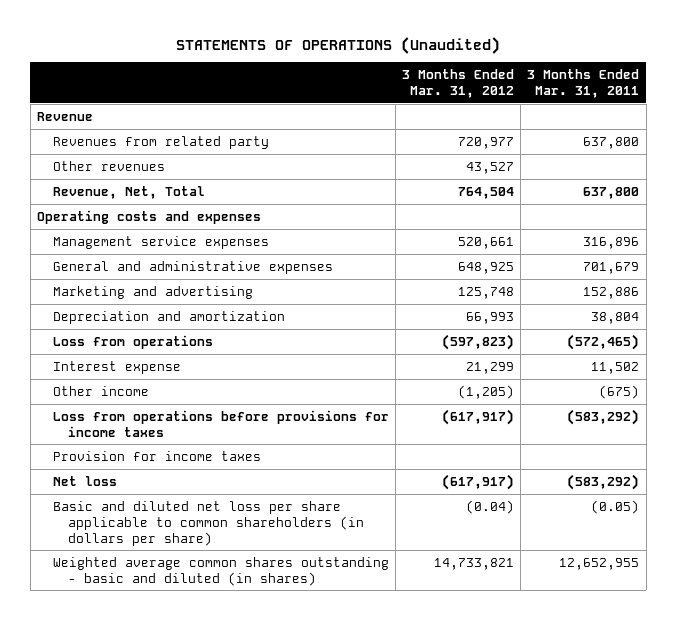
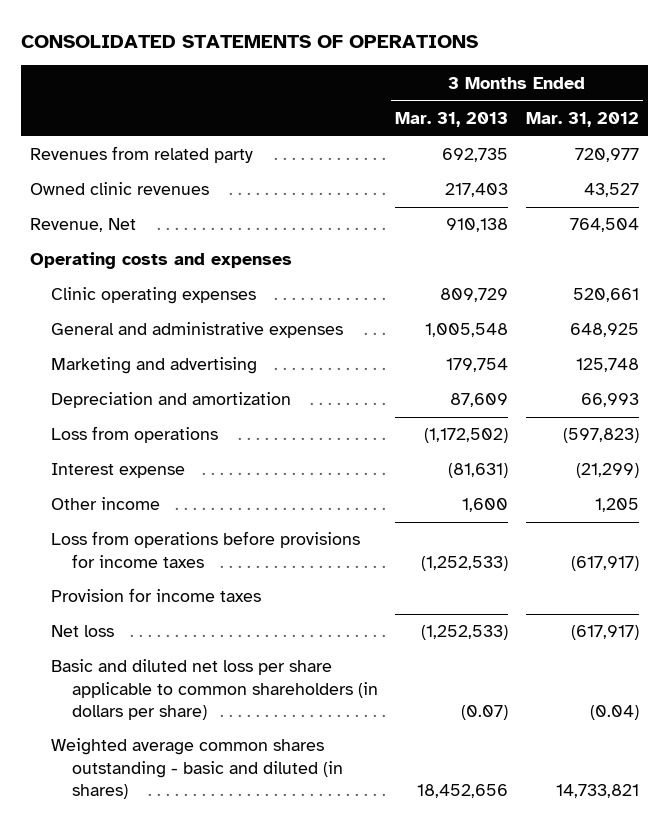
[176,36,501,54] STATEMENTS OF OPERATIONS (Unaudited) -> [21,35,479,49] CONSOLIDATED STATEMENTS OF OPERATIONS
[527,68,640,98] 3 Months Ended Mar. 31, 2011 -> none
none -> [395,112,509,128] Mar. 31, 2013
[36,111,93,121] Revenue -> none
[52,160,165,171] Other revenues -> [29,182,209,196] Owned clinic revenues
[52,185,205,199] Revenue, Net, Total -> [29,218,136,233] Revenue, Net
[52,235,269,249] Management service expenses -> [50,287,256,305] Clinic operating expenses
[466,361,515,374] 21,299 -> [575,463,639,479] (21,299)
[458,384,515,399] (1,205) -> [594,498,639,513] 1,205

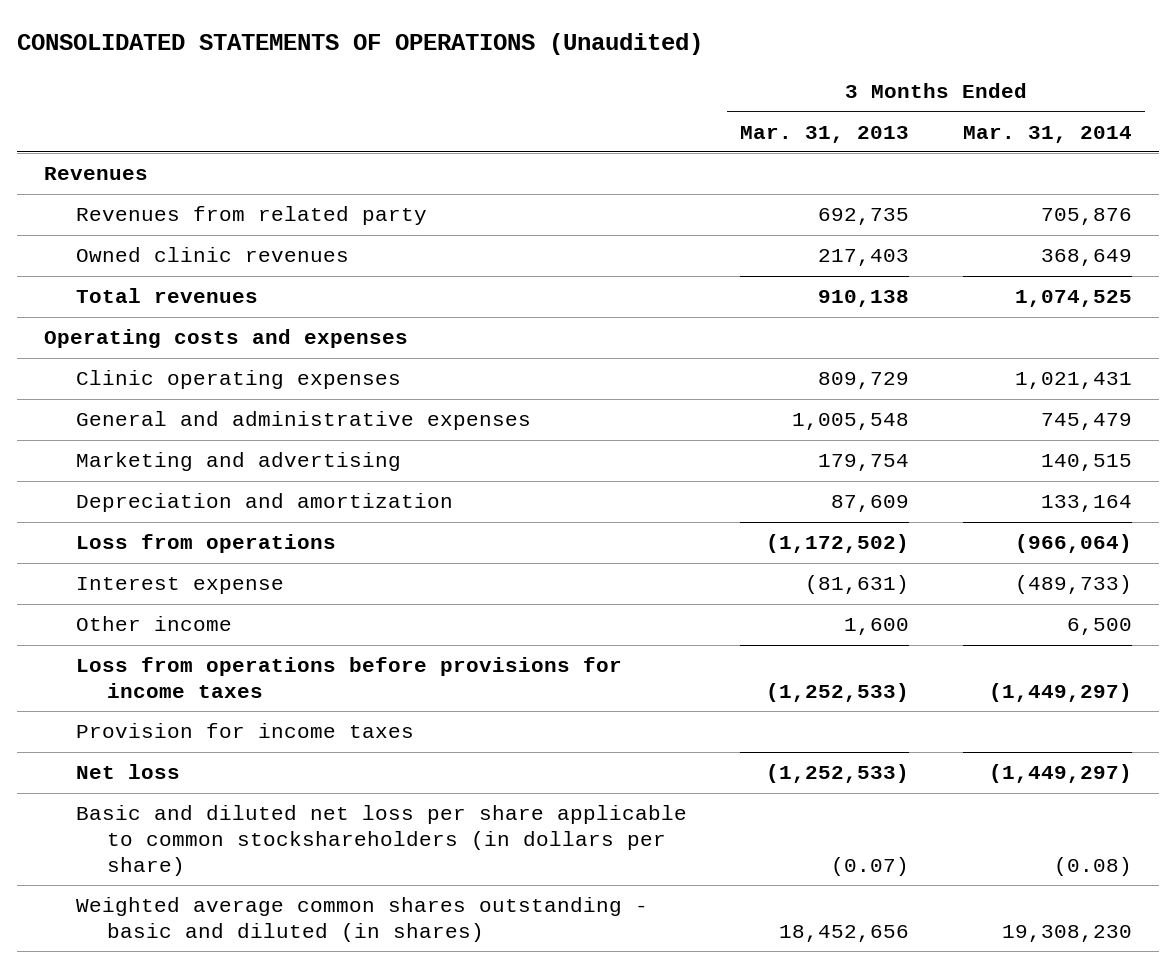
[21,35,479,49] CONSOLIDATED STATEMENTS OF OPERATIONS -> [17,32,704,55] CONSOLIDATED STATEMENTS OF OPERATIONS (Unaudited)
[525,112,639,128] Mar. 31, 2012 -> none
none -> [962,125,1132,143] Mar. 31, 2014
none -> [43,167,148,181] Revenues
[29,218,136,233] Revenue, Net -> [75,288,258,304] Total revenues
[50,659,378,720] Basic and diluted net loss per share applicable to common shareholders (in dollars per share) -> [75,805,687,876] Basic and diluted net loss per share applicable to common stockshareholders (in dollars per share)

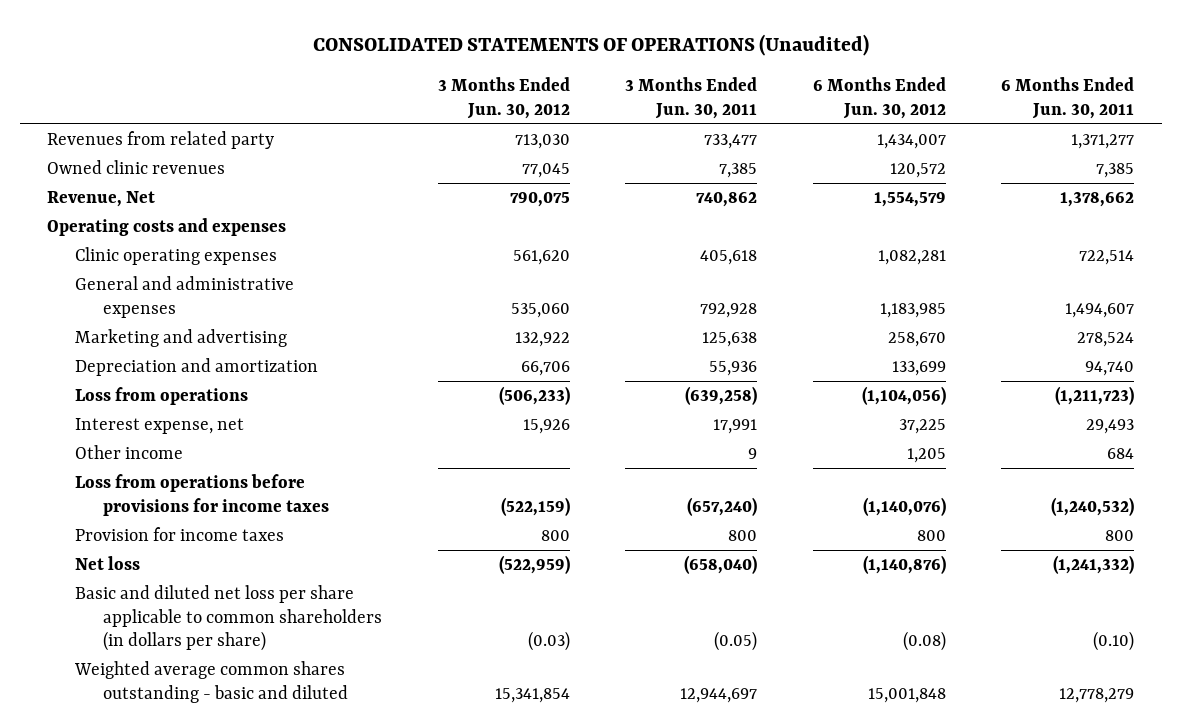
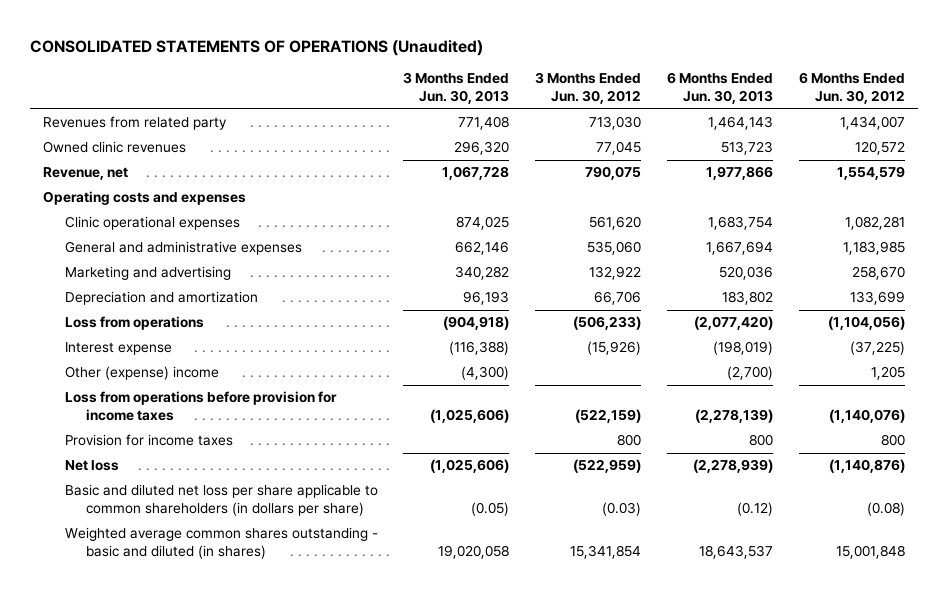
[625,77,758,119] 3 Months Ended Jun. 30, 2011 -> none
[1001,77,1135,119] 6 Months Ended Jun. 30, 2011 -> none
none -> [403,72,510,105] 3 Months Ended Jun. 30, 2013
none -> [666,72,773,105] 6 Months Ended Jun. 30, 2013
[47,191,156,208] Revenue, Net -> [43,167,129,181] Revenue, net
[75,247,278,266] Clinic operating expenses -> [64,216,240,231] Clinic operational expenses
[75,418,245,435] Interest expense, net -> [64,342,172,356] Interest expense
[522,419,570,435] 15,926 -> [587,341,642,356] (15,926)
[898,419,946,435] 37,225 -> [849,341,905,356] (37,225)
[75,445,184,460] Other income -> [64,366,219,381] Other (expense) income
[75,474,330,516] Loss from operations before provisions for income taxes -> [64,391,337,422] Loss from operations before provision for income taxes
[74,661,349,703] Weighted average common shares outstanding - basic and diluted -> [64,527,378,560] Weighted average common shares outstanding - basic and diluted (in shares)

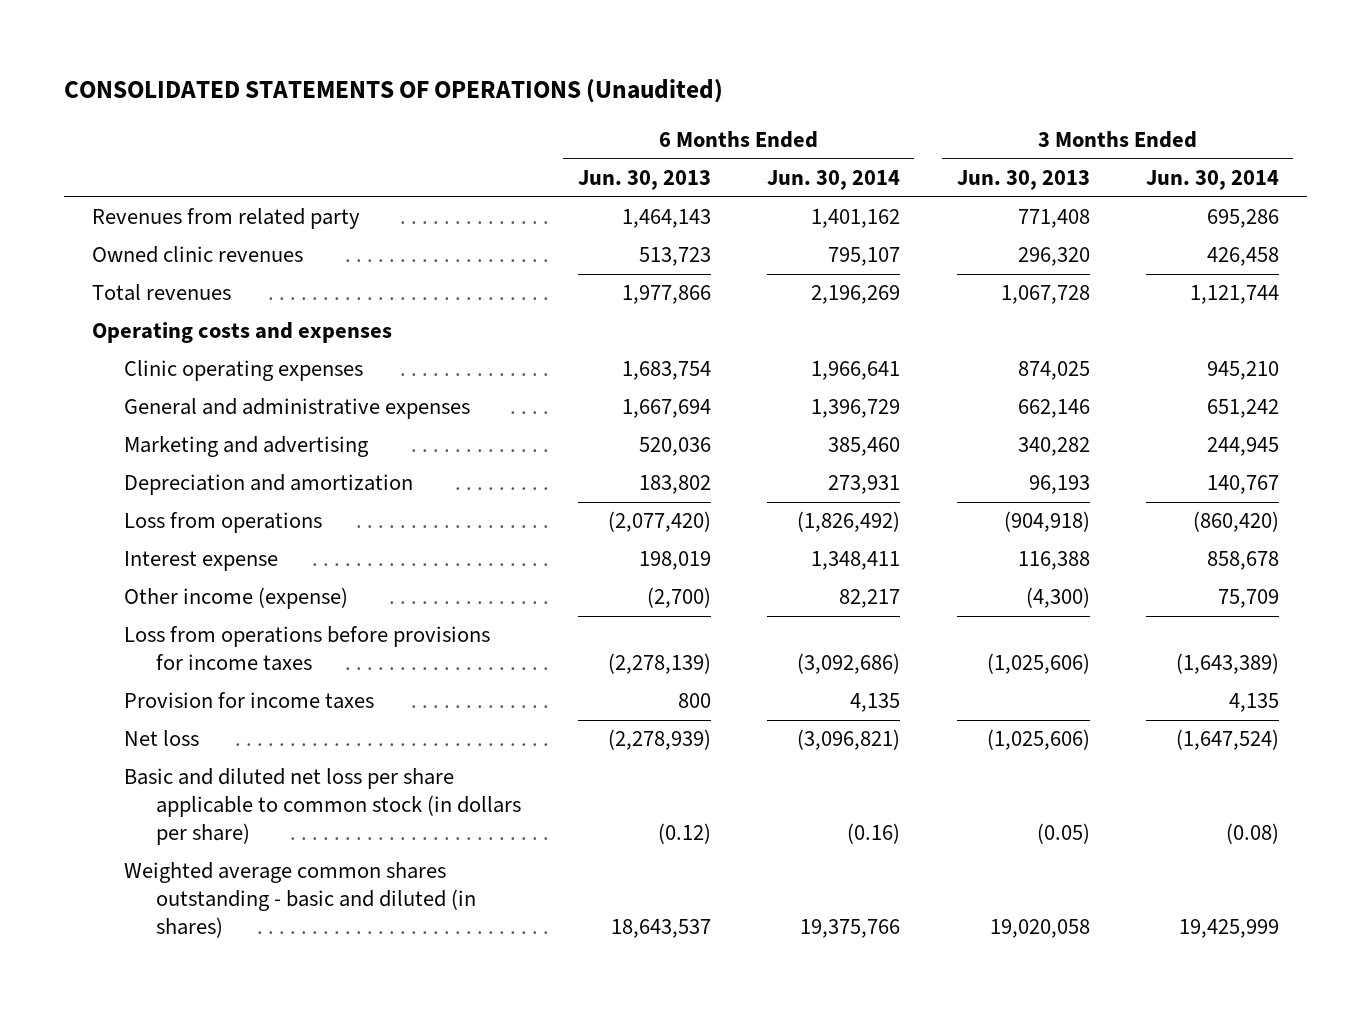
[535,72,642,105] 3 Months Ended Jun. 30, 2012 -> none
[798,72,905,105] 6 Months Ended Jun. 30, 2012 -> none
none -> [767,169,901,190] Jun. 30, 2014
none -> [1146,169,1280,190] Jun. 30, 2014
[43,167,129,181] Revenue, net -> [91,284,231,302] Total revenues
[64,216,240,231] Clinic operational expenses -> [123,360,363,382] Clinic operating expenses
[449,341,510,356] (116,388) -> [1017,551,1090,571] 116,388
[712,341,773,356] (198,019) -> [638,551,711,571] 198,019
[64,366,219,381] Other (expense) income -> [123,587,348,610] Other income (expense)
[64,391,337,422] Loss from operations before provision for income taxes -> [123,626,490,672] Loss from operations before provisions for income taxes
[64,484,378,517] Basic and diluted net loss per share applicable to common shareholders (in dollars per share) -> [123,768,522,845] Basic and diluted net loss per share applicable to common stock (in dollars per share)

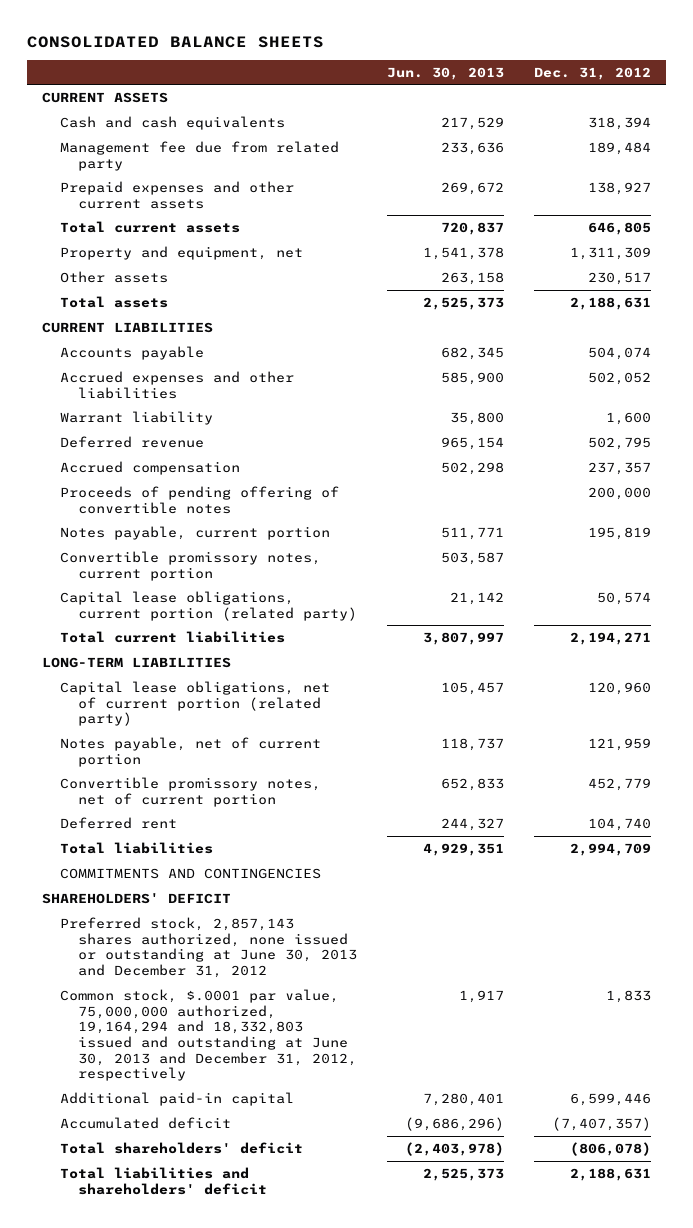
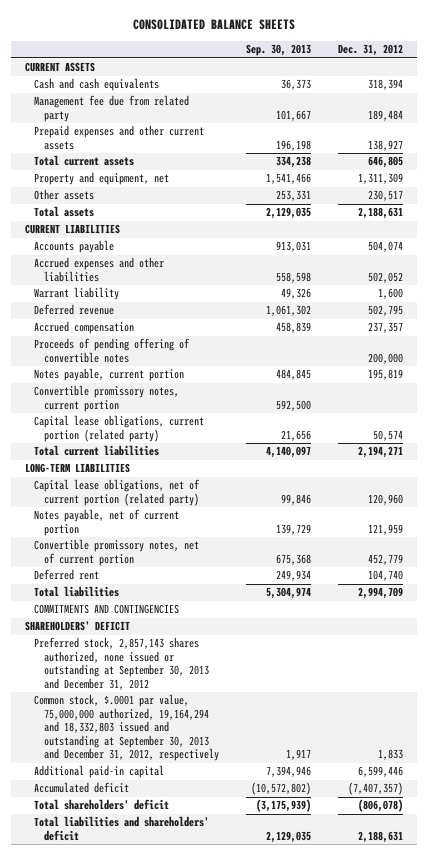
[386,66,504,80] Jun. 30, 2013 -> none
none -> [246,44,312,57] Sep. 30, 2013
[59,916,357,978] Preferred stock, 2,857,143 shares authorized, none issued or outstanding at June 30, 2013 and December 31, 2012 -> [34,637,210,690] Preferred stock, 2,857,143 shares authorized, none issued or outstanding at September 30, 2013 and December 31, 2012
[59,988,357,1082] Common stock, $.0001 par value, 75,000,000 authorized, 19,164,294 and 18,332,803 issued and outstanding at June 30, 2013 and December 31, 2012, respectively -> [34,694,220,762] Common stock, $.0001 par value, 75,000,000 authorized, 19,164,294 and 18,332,803 issued and outstanding at September 30, 2013 and December 31, 2012, respectively

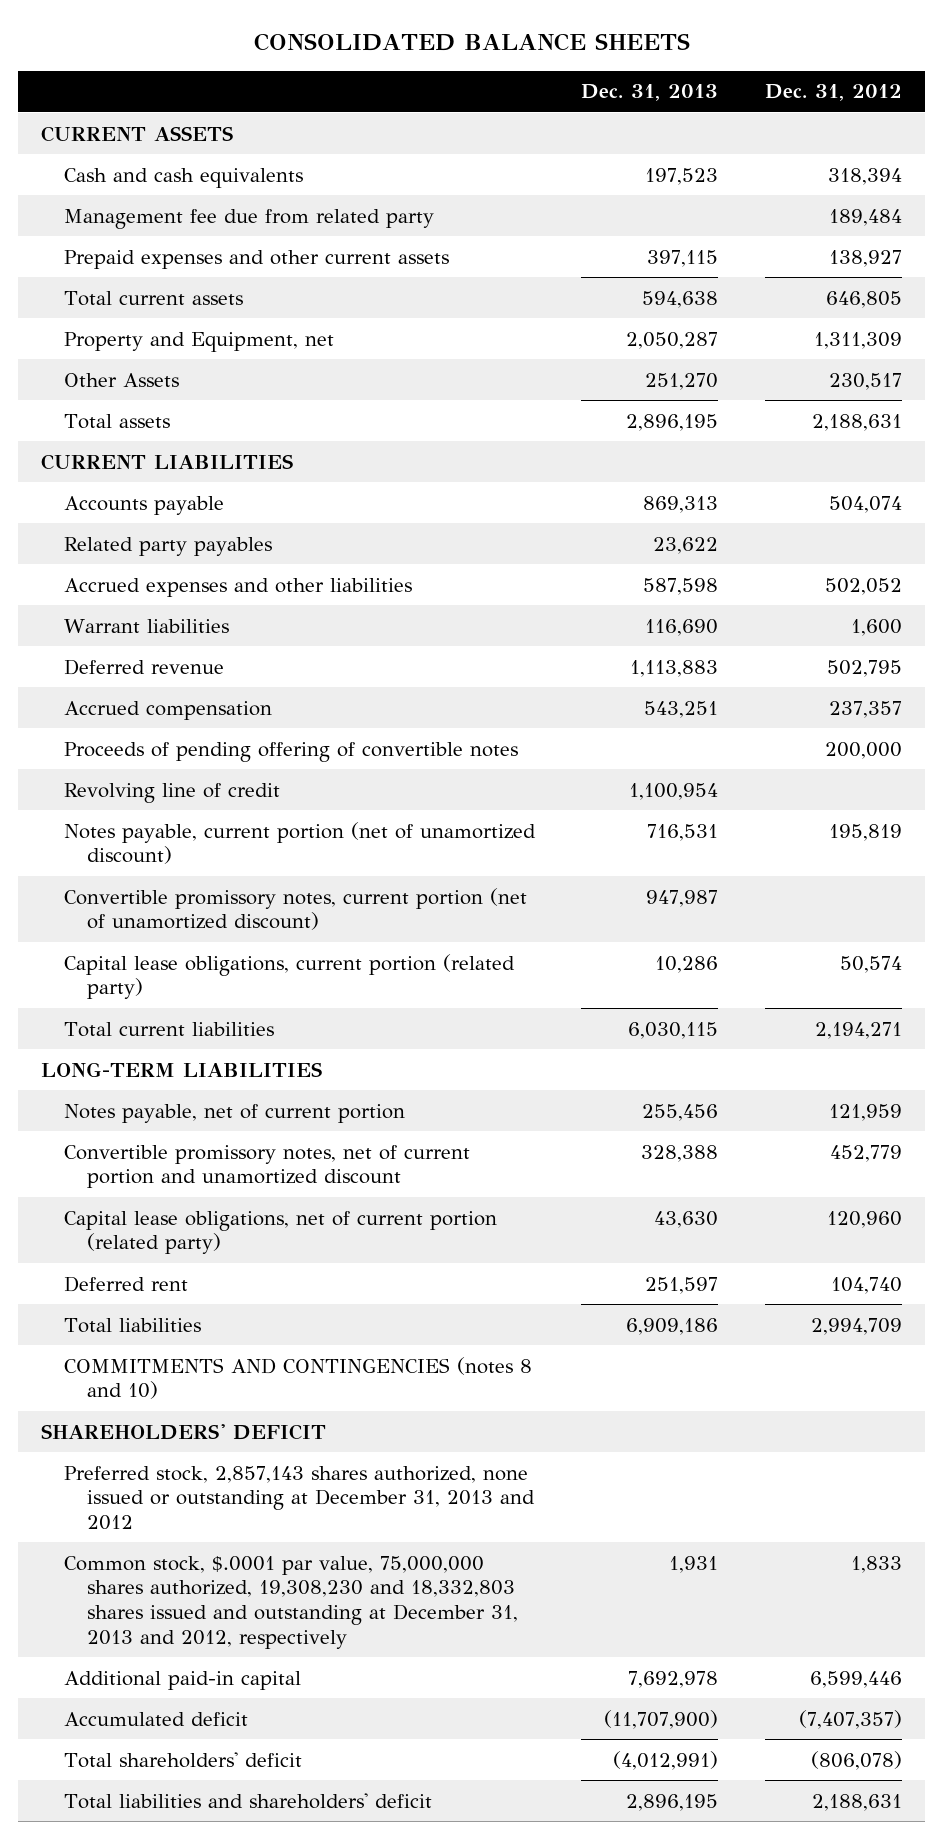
[246,44,312,57] Sep. 30, 2013 -> none
none -> [581,84,719,102] Dec. 31, 2013
[34,172,170,186] Property and equipment, net -> [64,331,335,352] Property and Equipment, net
[34,189,95,201] Other assets -> [64,372,180,387] Other Assets
none -> [64,536,273,556] Related party payables
[34,287,120,301] Warrant liability -> [64,618,230,633] Warrant liabilities
none -> [64,782,281,803] Revolving line of credit
[34,368,185,382] Notes payable, current portion -> [64,821,537,865] Notes payable, current portion (net of unamortized discount)
[34,385,180,412] Convertible promissory notes, current portion -> [64,887,528,931] Convertible promissory notes, current portion (net of unamortized discount)
[34,539,200,566] Convertible promissory notes, net of current portion -> [64,1144,471,1189] Convertible promissory notes, net of current portion and unamortized discount
[34,479,201,506] Capital lease obligations, net of current portion (related party) -> [64,1210,498,1255] Capital lease obligations, net of current portion (related party)
[34,604,180,615] COMMITMENTS AND CONTINGENCIES -> [64,1356,533,1400] COMMITMENTS AND CONTINGENCIES (notes 8 and 10)
[34,637,210,690] Preferred stock, 2,857,143 shares authorized, none issued or outstanding at September 30, 2013 and December 31, 2012 -> [64,1465,535,1530] Preferred stock, 2,857,143 shares authorized, none issued or outstanding at December 31, 2013 and 2012
[34,694,220,762] Common stock, $.0001 par value, 75,000,000 authorized, 19,164,294 and 18,332,803 issued and outstanding at September 30, 2013 and December 31, 2012, respectively -> [64,1555,518,1649] Common stock, $.0001 par value, 75,000,000 shares authorized, 19,308,230 and 18,332,803 shares issued and outstanding at December 31, 2013 and 2012, respectively

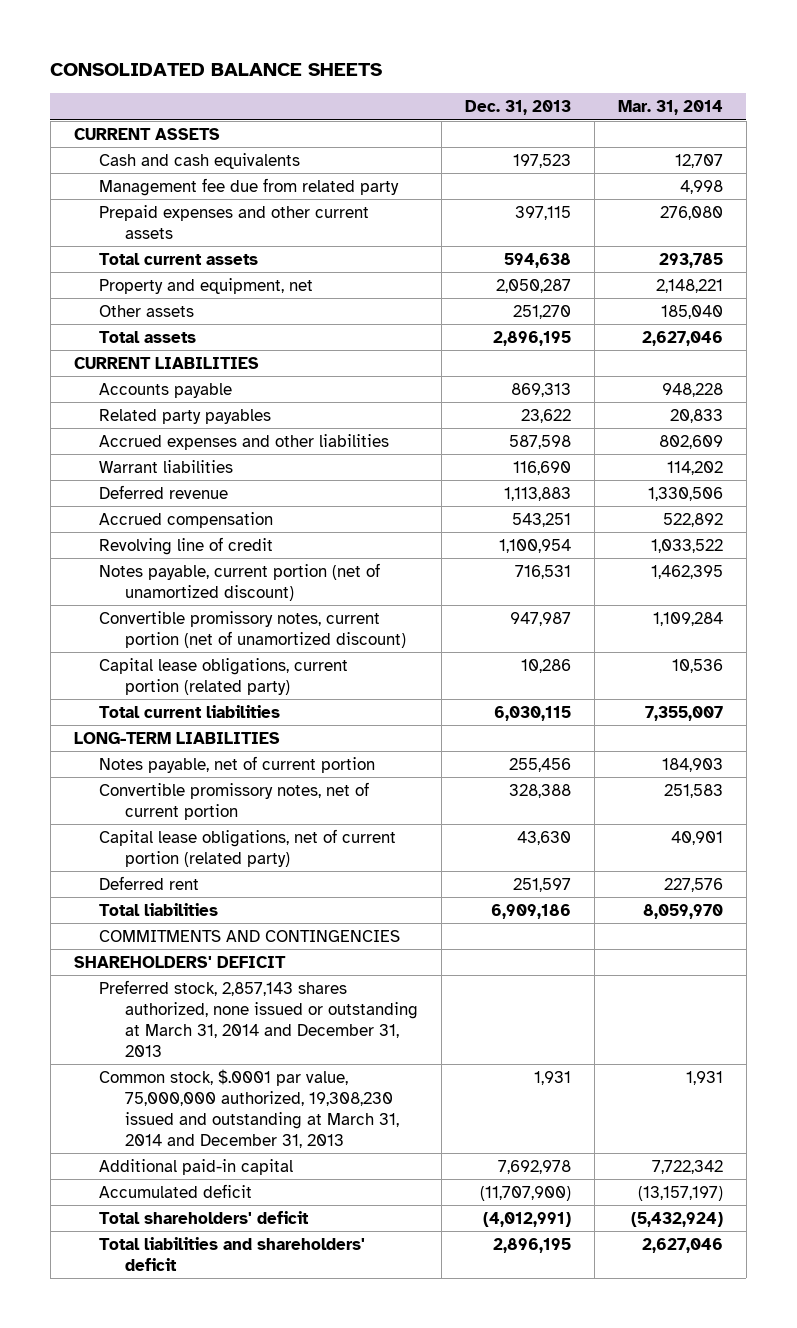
[764,84,902,102] Dec. 31, 2012 -> none
none -> [617,100,723,116] Mar. 31, 2014
[64,331,335,352] Property and Equipment, net -> [99,277,314,294] Property and equipment, net
[64,372,180,387] Other Assets -> [99,304,195,317] Other assets
[64,741,519,762] Proceeds of pending offering of convertible notes -> none
[64,1144,471,1189] Convertible promissory notes, net of current portion and unamortized discount -> [99,781,370,820] Convertible promissory notes, net of current portion
[64,1356,533,1400] COMMITMENTS AND CONTINGENCIES (notes 8 and 10) -> [99,929,401,942] COMMITMENTS AND CONTINGENCIES
[64,1465,535,1530] Preferred stock, 2,857,143 shares authorized, none issued or outstanding at December 31, 2013 and 2012 -> [99,979,418,1057] Preferred stock, 2,857,143 shares authorized, none issued or outstanding at March 31, 2014 and December 31, 2013
[64,1555,518,1649] Common stock, $.0001 par value, 75,000,000 shares authorized, 19,308,230 and 18,332,803 shares issued and outstanding at December 31, 2013 and 2012, respectively -> [99,1068,399,1148] Common stock, $.0001 par value, 75,000,000 authorized, 19,308,230 issued and outstanding at March 31, 2014 and December 31, 2013

